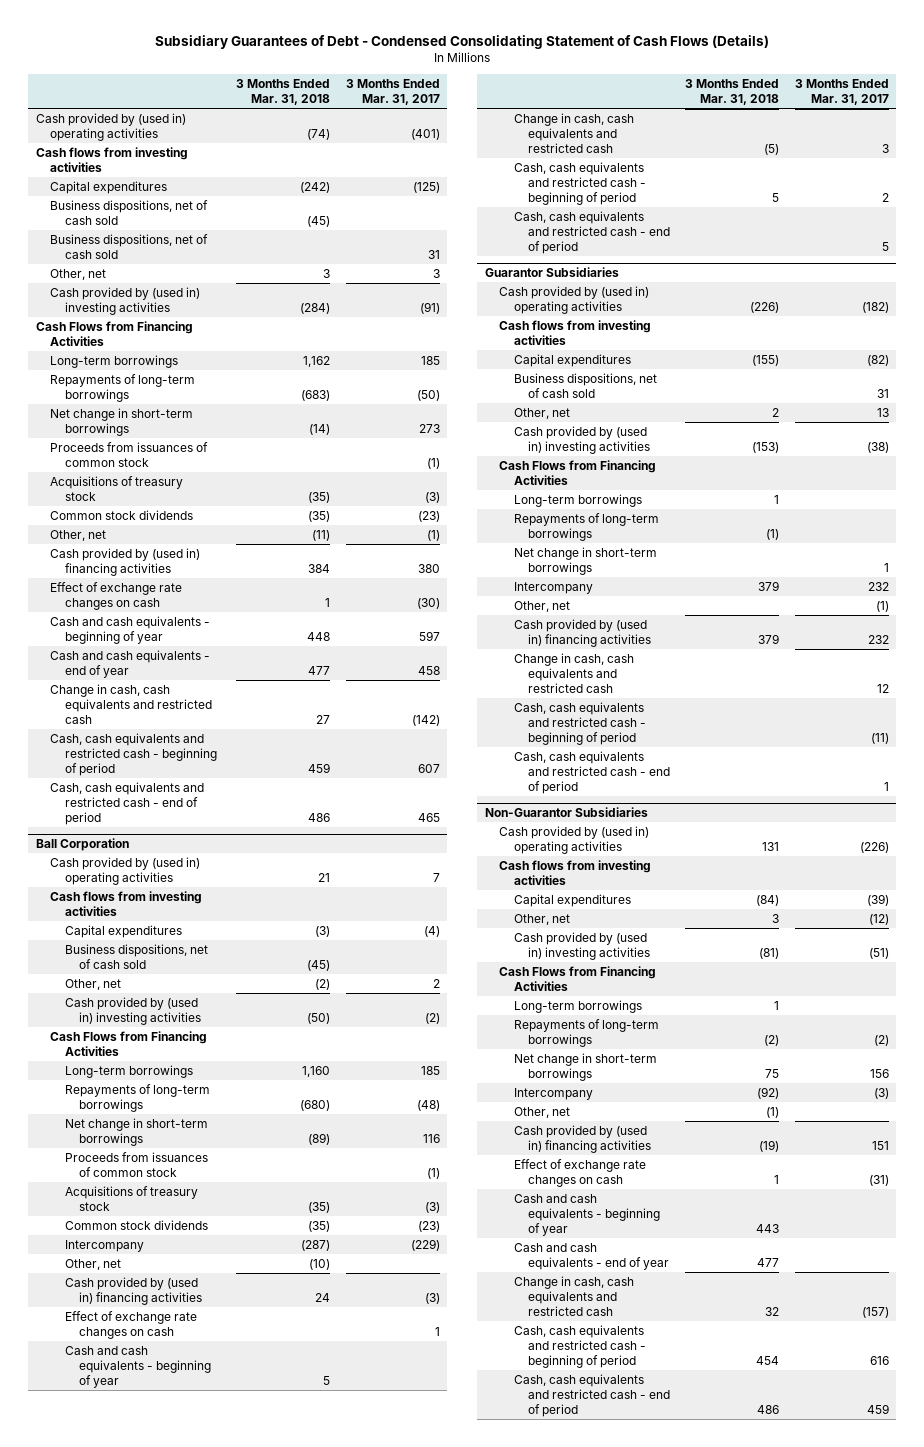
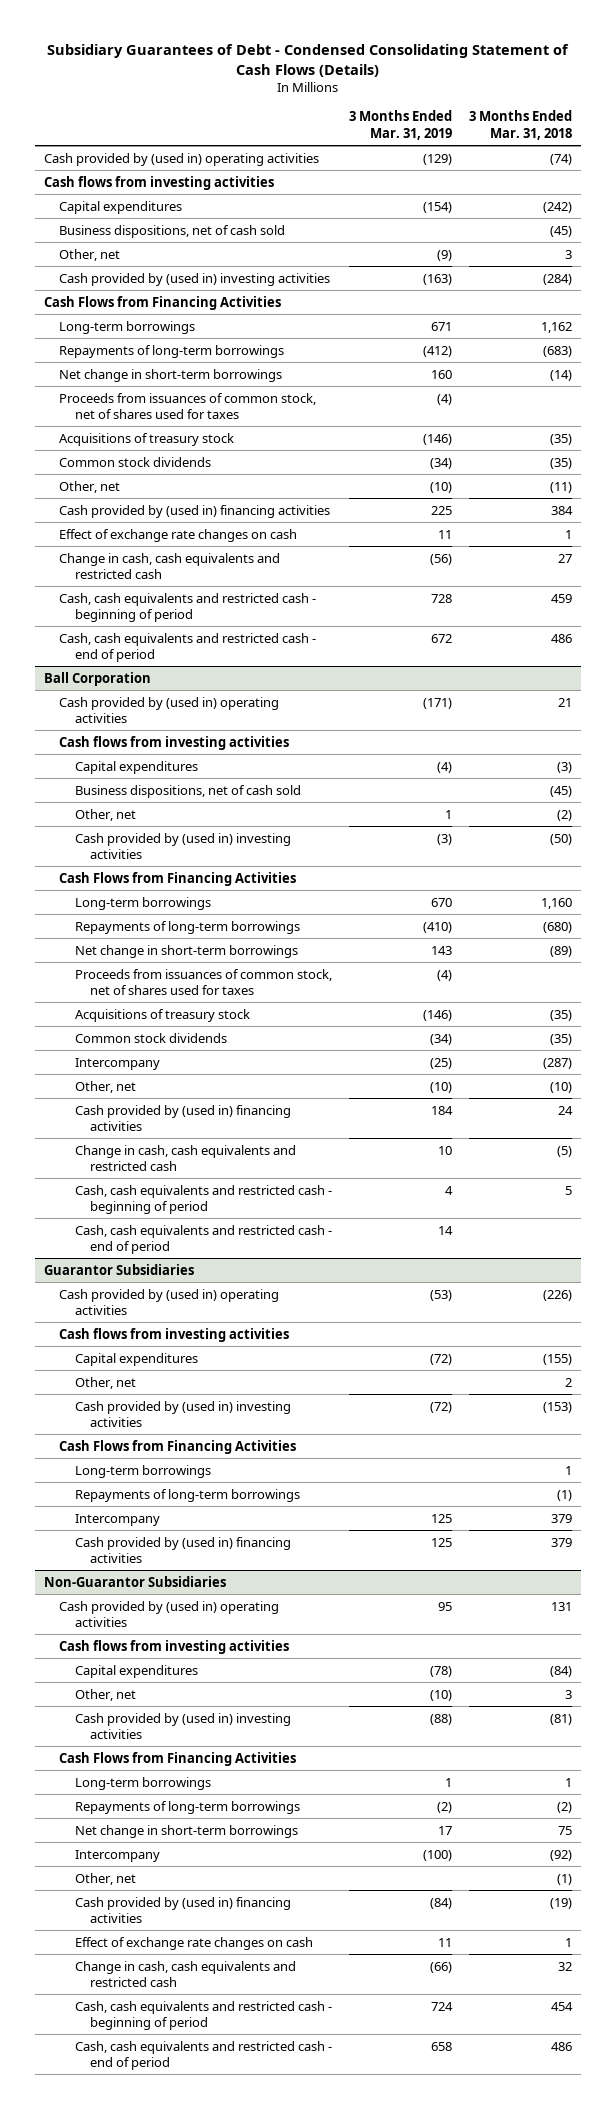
[345,78,440,105] 3 Months Ended Mar. 31, 2017 -> none
none -> [349,110,453,140] 3 Months Ended Mar. 31, 2019
[50,233,209,259] Business dispositions, net of cash sold -> none
[50,441,209,467] Proceeds from issuances of common stock -> [59,392,317,419] Proceeds from issuances of common stock, net of shares used for taxes
[50,615,211,644] Cash and cash equivalents - beginning of year -> none
[50,649,211,678] Cash and cash equivalents - end of year -> none
[64,1151,208,1177] Proceeds from issuances of common stock -> [74,968,332,995] Proceeds from issuances of common stock, net of shares used for taxes
[64,1310,197,1339] Effect of exchange rate changes on cash -> none
[64,1345,212,1388] Cash and cash equivalents - beginning of year -> none
[513,372,657,398] Business dispositions, net of cash sold -> none
[513,546,657,575] Net change in short-term borrowings -> none
[513,600,570,612] Other, net -> none
[513,652,634,693] Change in cash, cash equivalents and restricted cash -> none
[513,701,647,745] Cash, cash equivalents and restricted cash - beginning of period -> none
[513,750,671,794] Cash, cash equivalents and restricted cash - end of period -> none
[513,1193,661,1236] Cash and cash equivalents - beginning of year -> none
[513,1242,670,1270] Cash and cash equivalents - end of year -> none

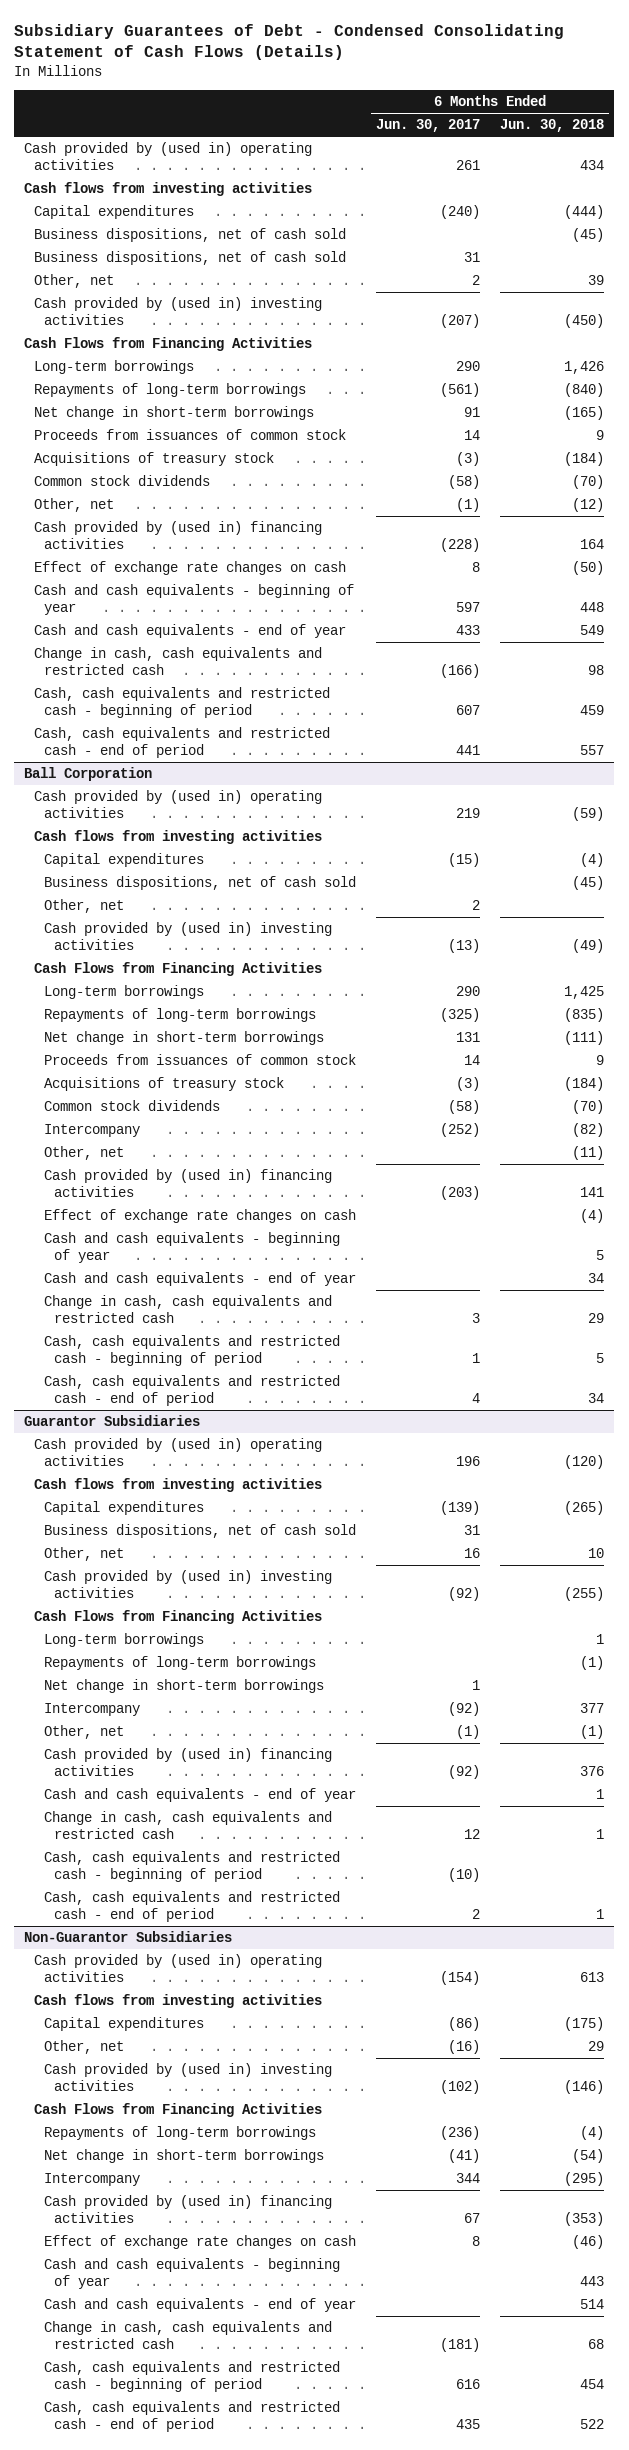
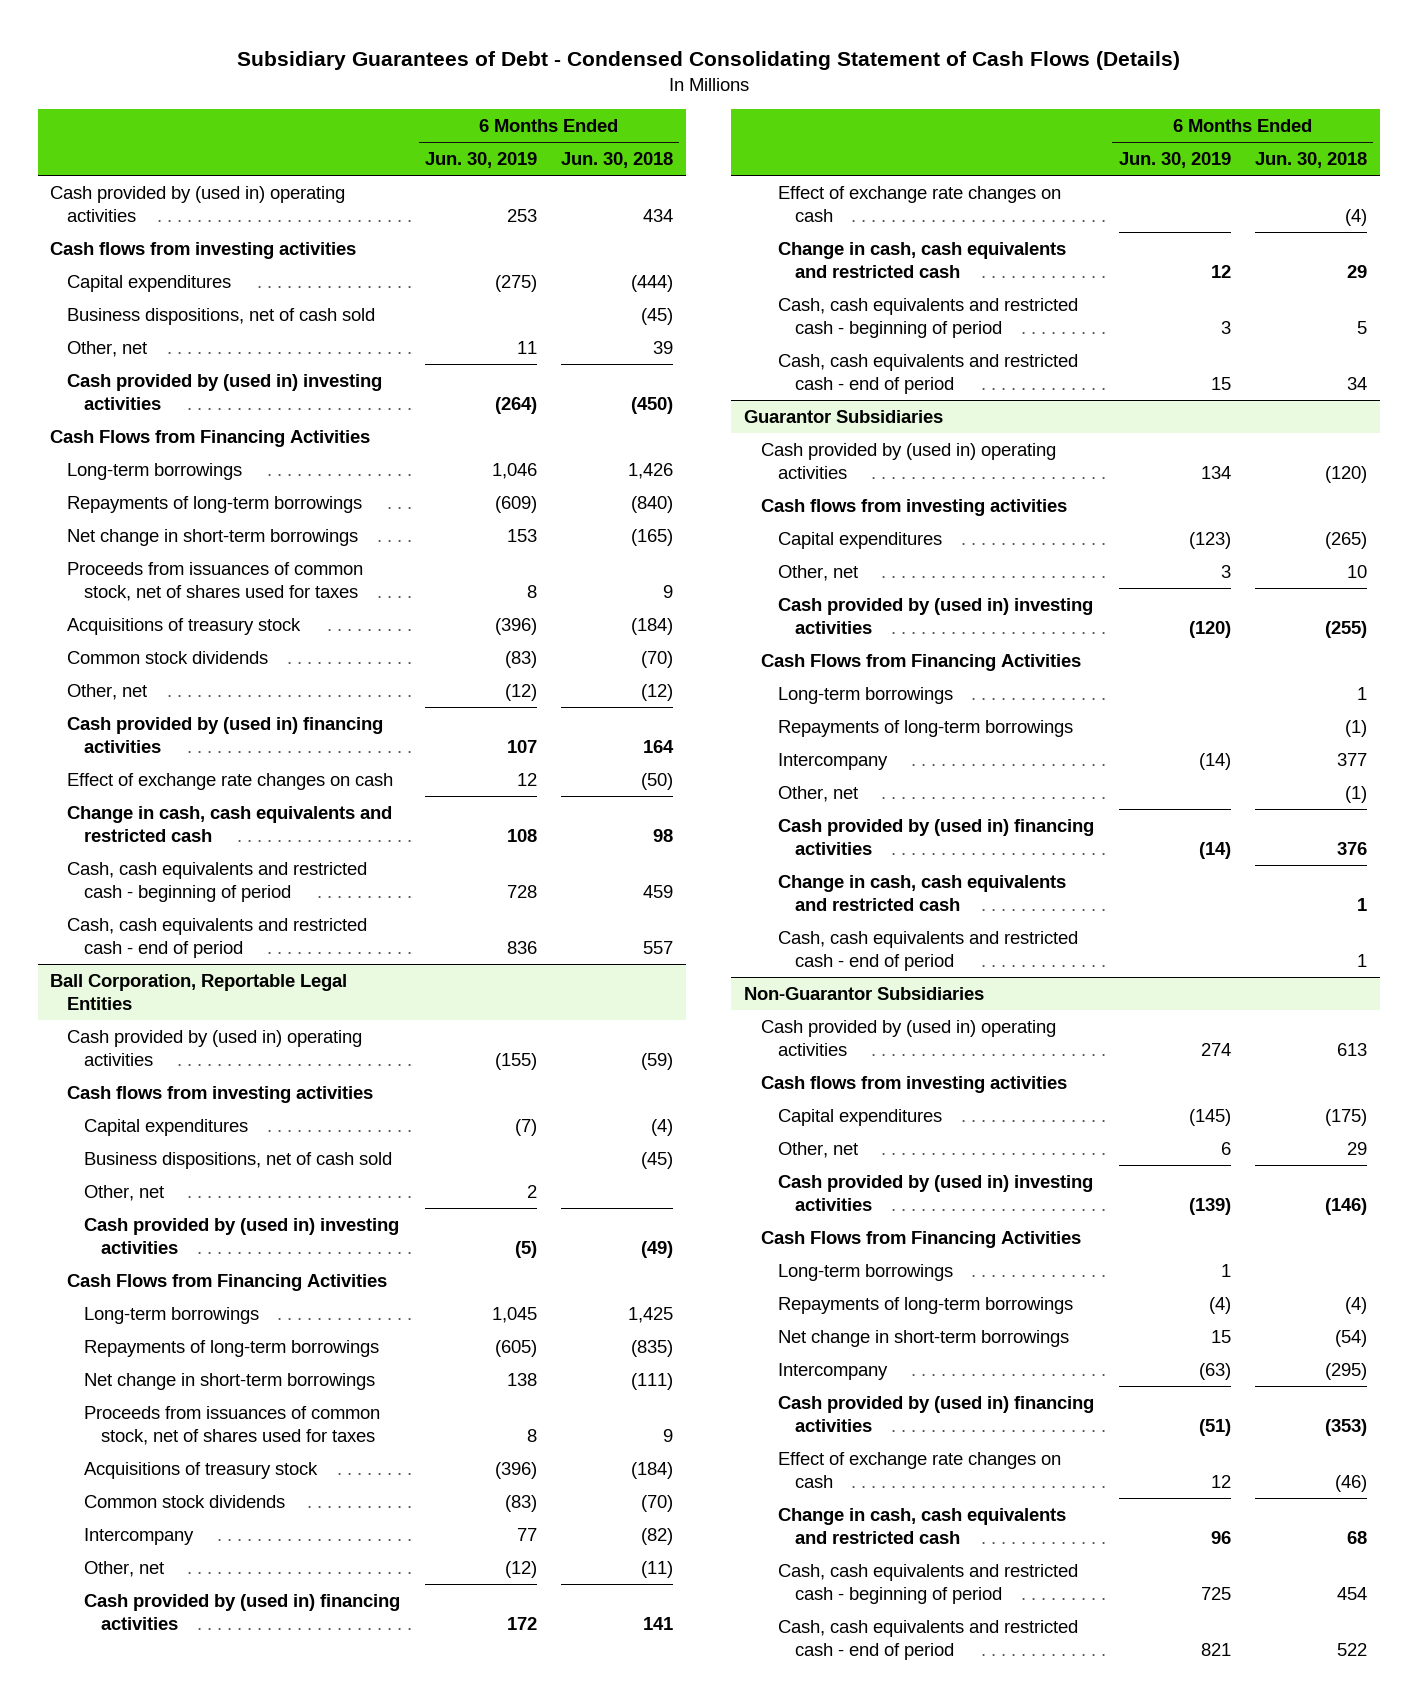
[375,119,480,133] Jun. 30, 2017 -> none
none -> [424,151,537,168] Jun. 30, 2019
[34,251,347,266] Business dispositions, net of cash sold -> none
[34,429,347,441] Proceeds from issuances of common stock -> [66,561,363,602] Proceeds from issuances of common stock, net of shares used for taxes
[34,584,355,616] Cash and cash equivalents - beginning of year -> none
[34,624,347,639] Cash and cash equivalents - end of year -> none
[24,767,153,782] Ball Corporation -> none
none -> [49,973,347,1011] Ball Corporation, Reportable Legal Entities
[43,1054,356,1066] Proceeds from issuances of common stock -> [84,1405,381,1446] Proceeds from issuances of common stock, net of shares used for taxes
[43,1232,340,1264] Cash and cash equivalents - beginning of year -> none
[43,1272,356,1287] Cash and cash equivalents - end of year -> none
[43,1524,356,1539] Business dispositions, net of cash sold -> none
[43,1679,324,1694] Net change in short-term borrowings -> none
[43,1788,356,1803] Cash and cash equivalents - end of year -> none
[43,1851,340,1883] Cash, cash equivalents and restricted cash - beginning of period -> none
none -> [777,1263,953,1281] Long-term borrowings
[43,2258,340,2290] Cash and cash equivalents - beginning of year -> none
[43,2298,356,2313] Cash and cash equivalents - end of year -> none

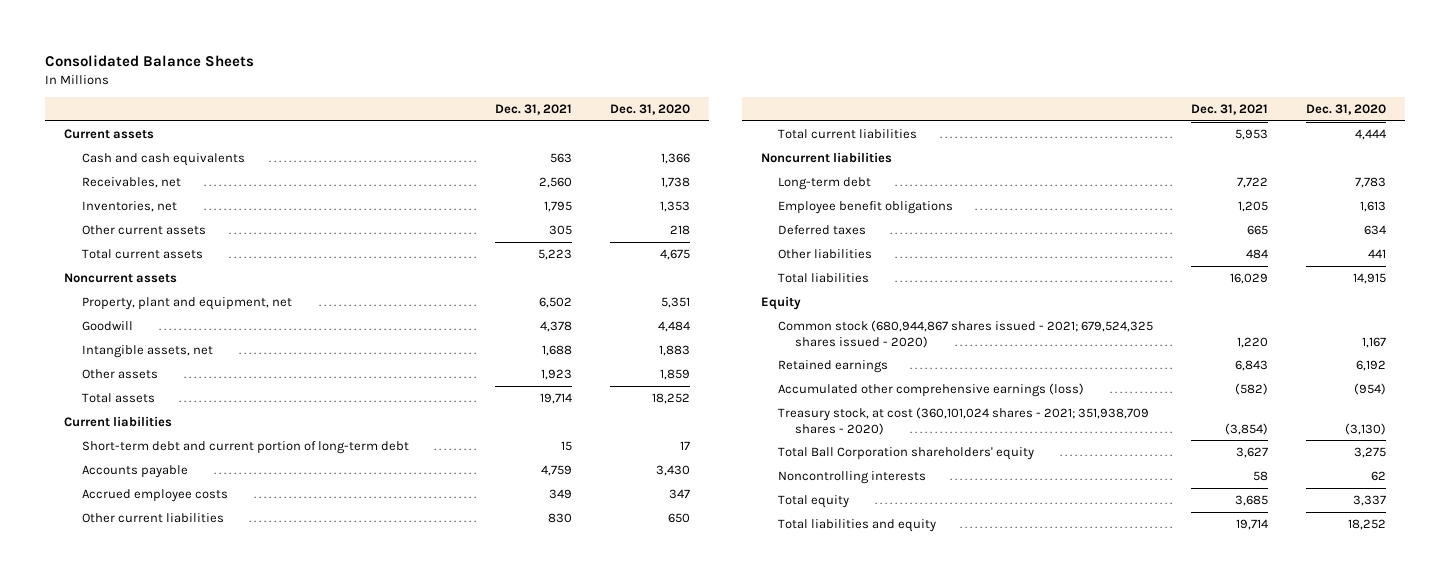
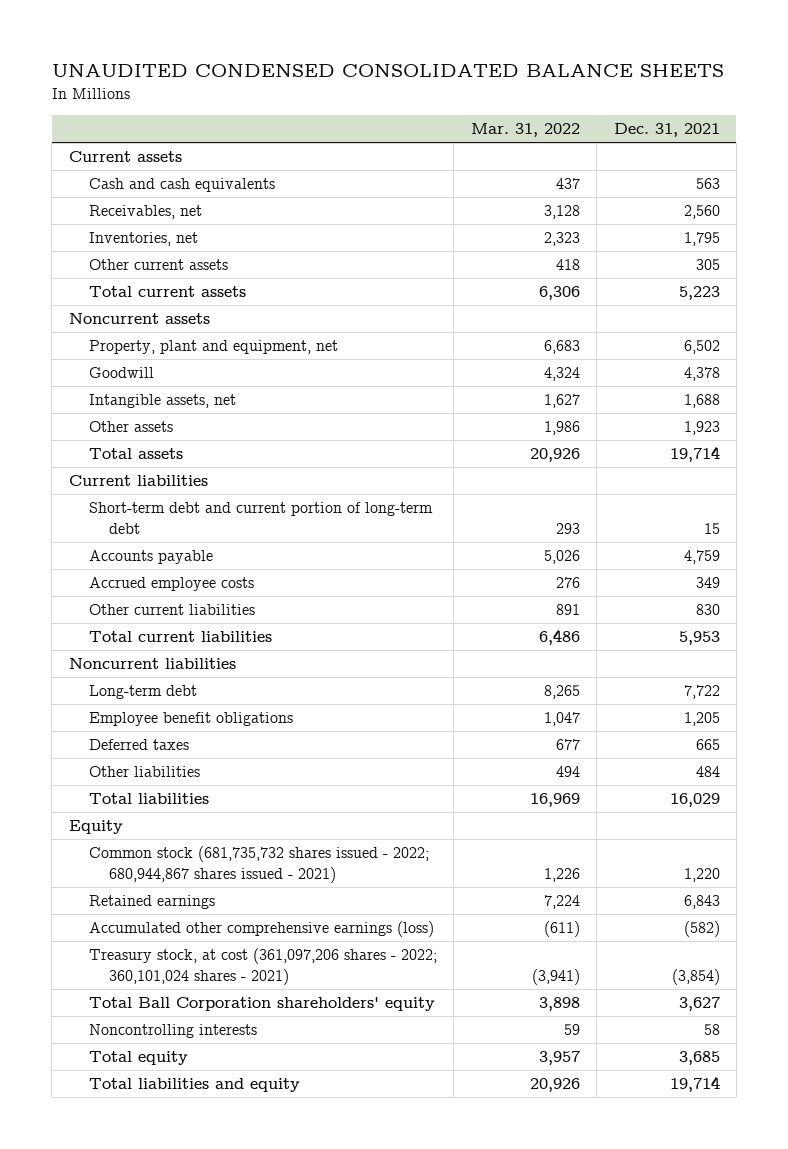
[45,54,255,67] Consolidated Balance Sheets -> [51,63,724,77] UNAUDITED CONDENSED CONSOLIDATED BALANCE SHEETS
[609,103,690,115] Dec. 31, 2020 -> none
none -> [470,123,580,138] Mar. 31, 2022
[778,320,1154,348] Common stock (680,944,867 shares issued - 2021; 679,524,325 shares issued - 2020) -> [88,846,429,884] Common stock (681,735,732 shares issued - 2022; 680,944,867 shares issued - 2021)
[778,407,1150,435] Treasury stock, at cost (360,101,024 shares - 2021; 351,938,709 shares - 2020) -> [88,948,437,986] Treasury stock, at cost (361,097,206 shares - 2022; 360,101,024 shares - 2021)

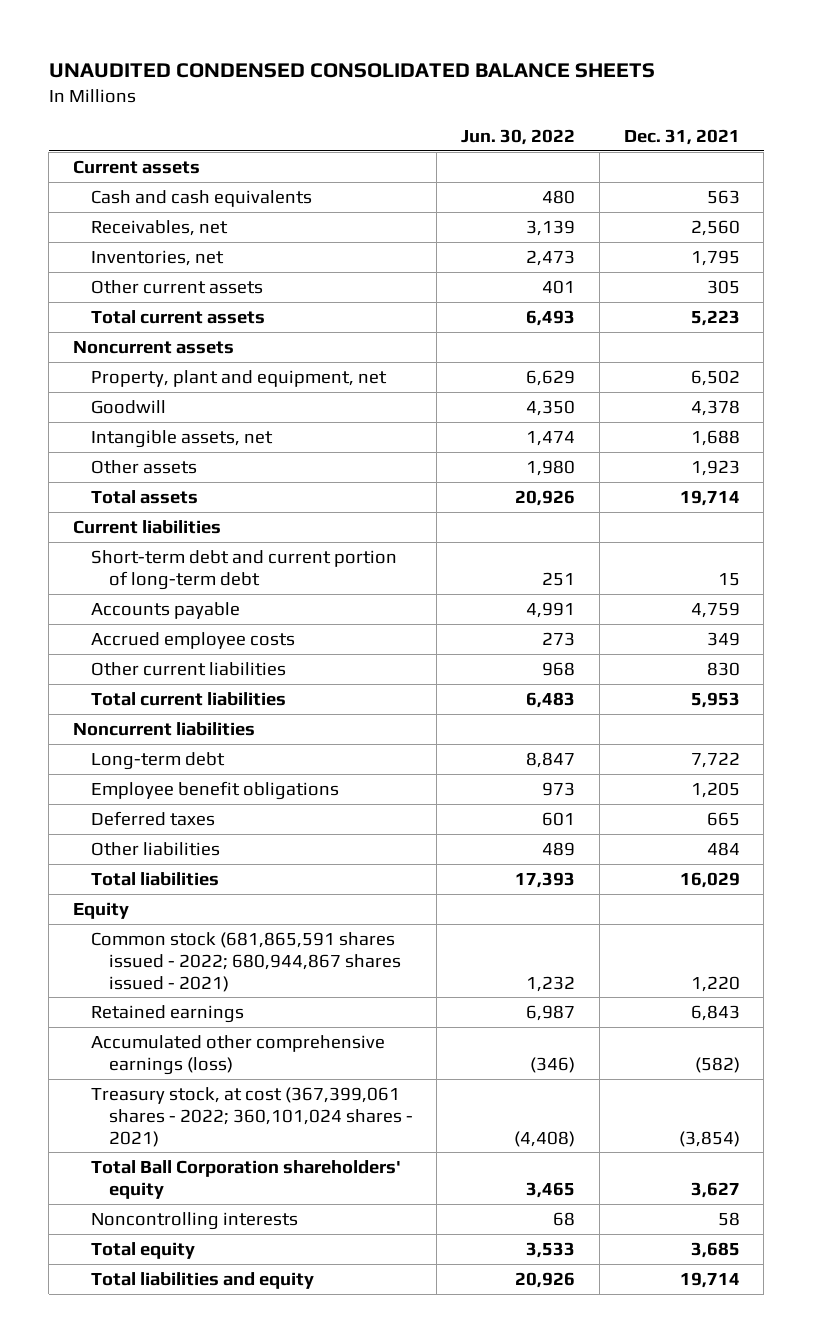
[470,123,580,138] Mar. 31, 2022 -> none
none -> [461,128,576,145] Jun. 30, 2022
[88,846,429,884] Common stock (681,735,732 shares issued - 2022; 680,944,867 shares issued - 2021) -> [90,931,401,992] Common stock (681,865,591 shares issued - 2022; 680,944,867 shares issued - 2021)
[88,948,437,986] Treasury stock, at cost (361,097,206 shares - 2022; 360,101,024 shares - 2021) -> [90,1086,413,1147] Treasury stock, at cost (367,399,061 shares - 2022; 360,101,024 shares - 2021)

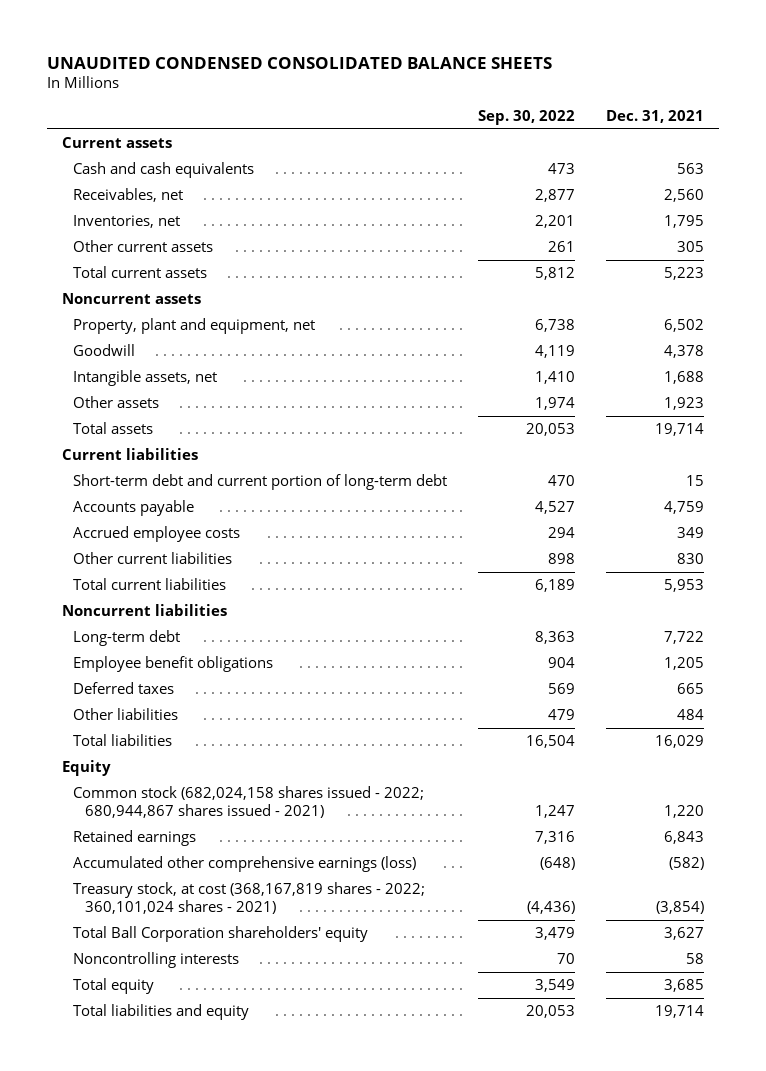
[461,128,576,145] Jun. 30, 2022 -> none
none -> [478,109,576,125] Sep. 30, 2022
[90,931,401,992] Common stock (681,865,591 shares issued - 2022; 680,944,867 shares issued - 2021) -> [73,786,425,818] Common stock (682,024,158 shares issued - 2022; 680,944,867 shares issued - 2021)
[90,1086,413,1147] Treasury stock, at cost (367,399,061 shares - 2022; 360,101,024 shares - 2021) -> [73,882,426,914] Treasury stock, at cost (368,167,819 shares - 2022; 360,101,024 shares - 2021)

